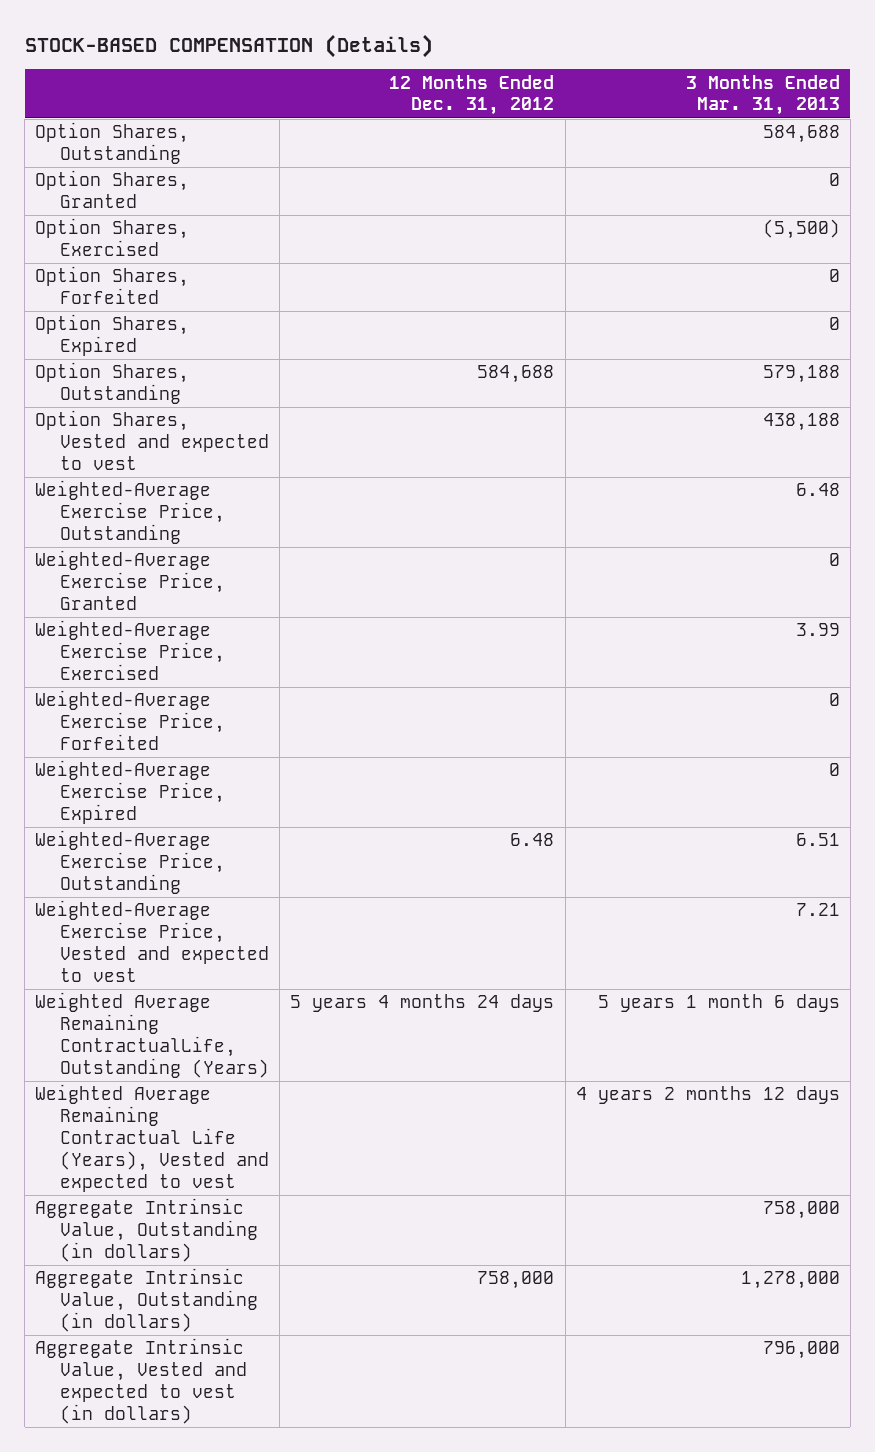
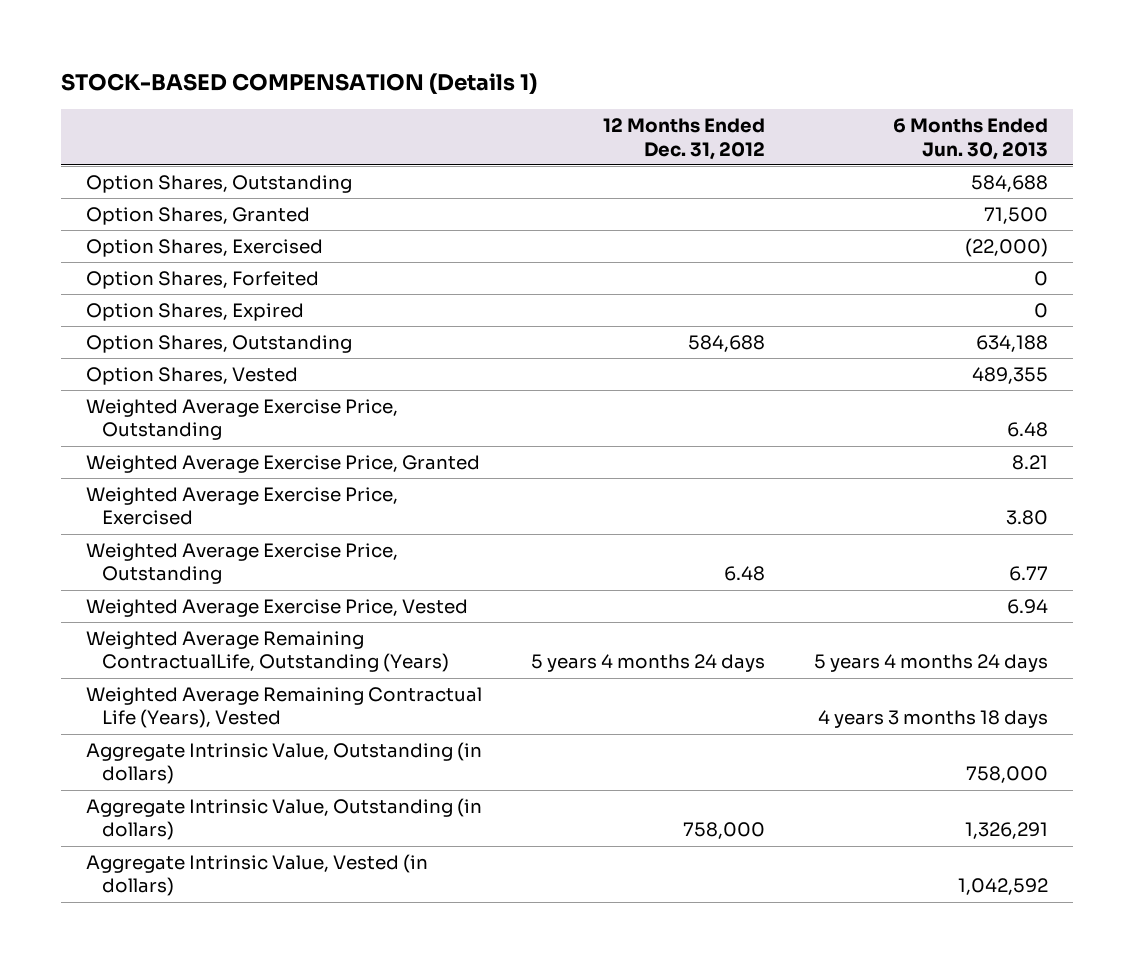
[24,33,433,58] STOCK-BASED COMPENSATION (Details) -> [61,73,538,95] STOCK-BASED COMPENSATION (Details 1)
[685,74,840,116] 3 Months Ended Mar. 31, 2013 -> none
none -> [893,118,1049,160] 6 Months Ended Jun. 30, 2013
[35,690,226,751] Weighted-Average Exercise Price, Forfeited -> none
[35,760,226,825] Weighted-Average Exercise Price, Expired -> none
[35,410,270,471] Option Shares, Vested and expected to vest -> [85,366,298,385] Option Shares, Vested
[35,480,226,545] Weighted-Average Exercise Price, Outstanding -> [85,398,398,441] Weighted Average Exercise Price, Outstanding
[35,550,226,611] Weighted-Average Exercise Price, Granted -> [85,454,480,473] Weighted Average Exercise Price, Granted
[35,620,226,681] Weighted-Average Exercise Price, Exercised -> [85,486,398,526] Weighted Average Exercise Price, Exercised
[35,830,226,895] Weighted-Average Exercise Price, Outstanding -> [85,542,398,585] Weighted Average Exercise Price, Outstanding
[35,900,270,982] Weighted-Average Exercise Price, Vested and expected to vest -> [85,598,468,617] Weighted Average Exercise Price, Vested
[35,1084,270,1192] Weighted Average Remaining Contractual Life (Years), Vested and expected to vest -> [85,686,482,729] Weighted Average Remaining Contractual Life (Years), Vested
[35,1338,248,1424] Aggregate Intrinsic Value, Vested and expected to vest (in dollars) -> [85,853,428,897] Aggregate Intrinsic Value, Vested (in dollars)

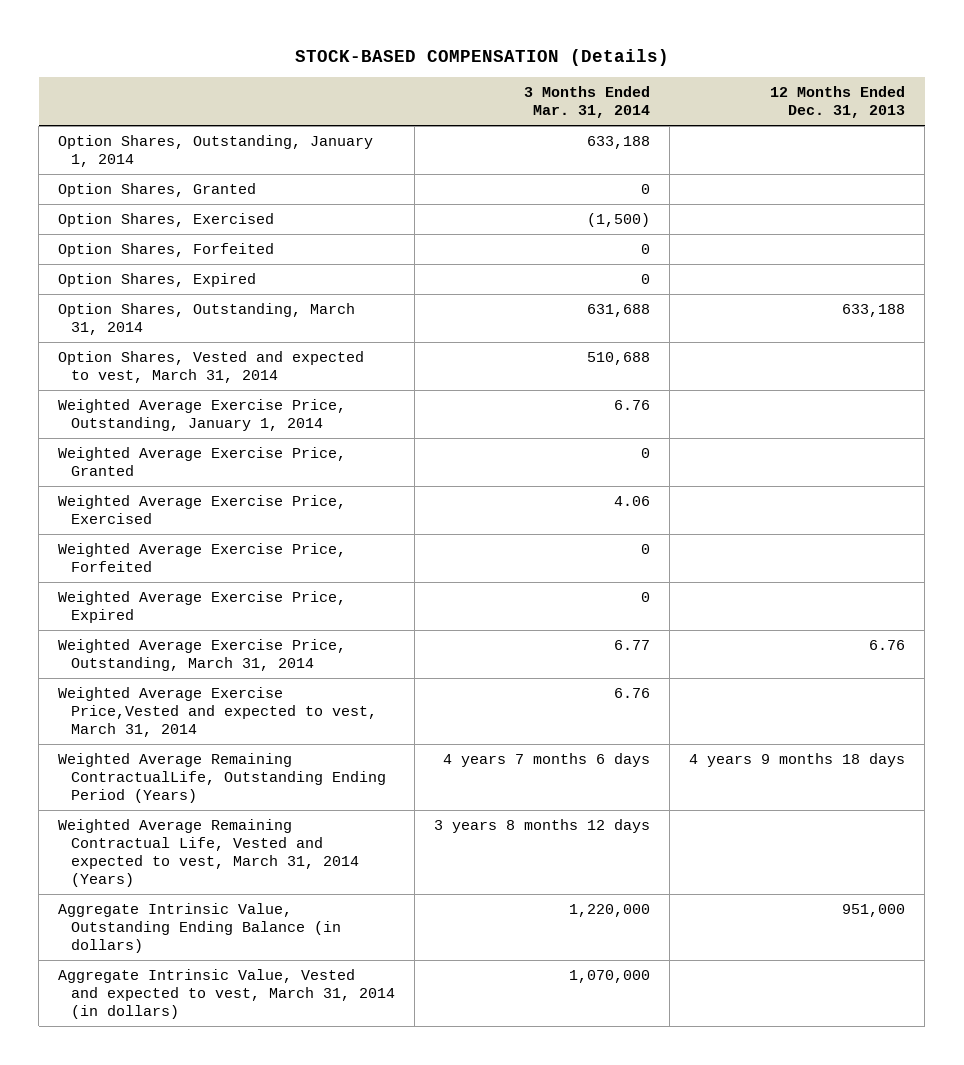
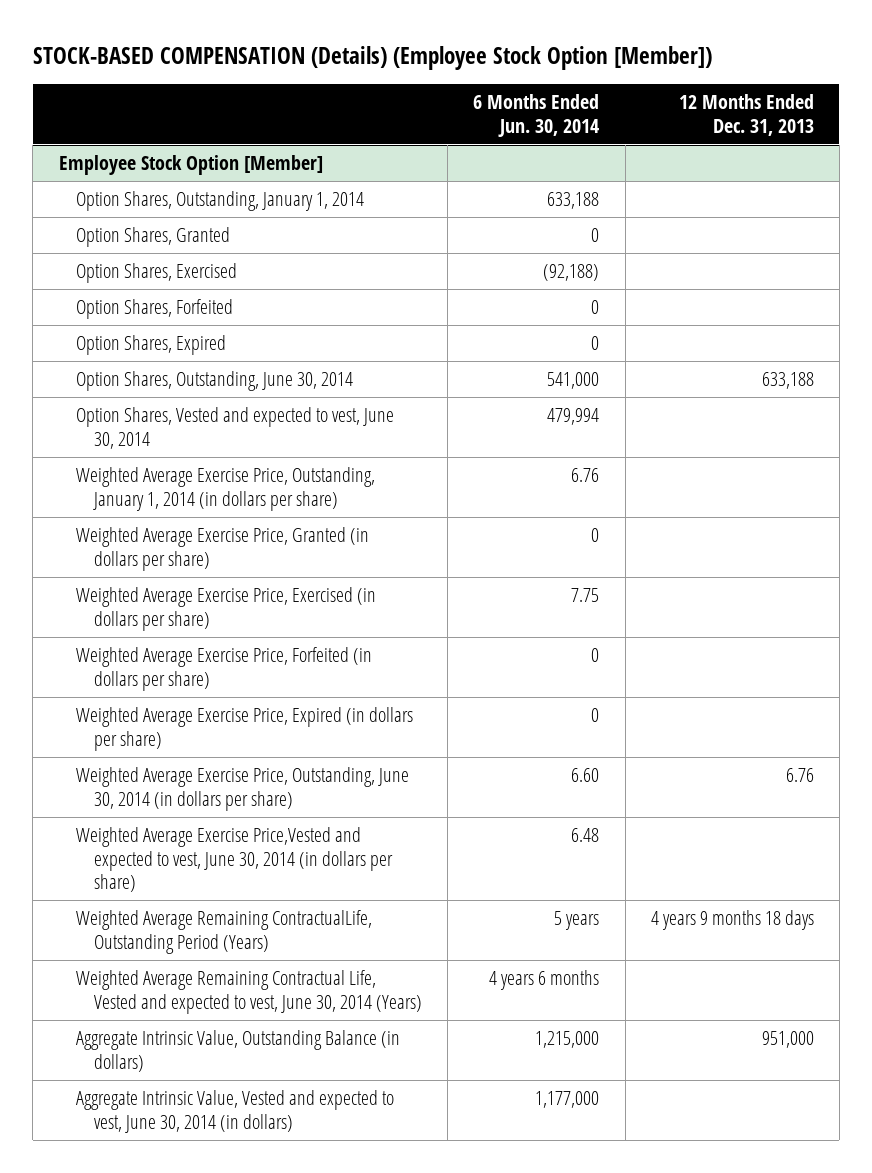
[294,49,669,67] STOCK-BASED COMPENSATION (Details) -> [32,45,712,70] STOCK-BASED COMPENSATION (Details) (Employee Stock Option [Member])
[524,86,651,119] 3 Months Ended Mar. 31, 2014 -> none
none -> [473,93,600,137] 6 Months Ended Jun. 30, 2014
[58,134,374,168] Option Shares, Outstanding, January 1, 2014 -> none
[58,182,257,197] Option Shares, Granted -> none
[58,212,275,227] Option Shares, Exercised -> none
[58,242,275,257] Option Shares, Forfeited -> none
[58,272,257,287] Option Shares, Expired -> none
[58,302,356,336] Option Shares, Outstanding, March 31, 2014 -> none
[58,350,365,384] Option Shares, Vested and expected to vest, March 31, 2014 -> none
[58,398,347,432] Weighted Average Exercise Price, Outstanding, January 1, 2014 -> none
[58,446,347,477] Weighted Average Exercise Price, Granted -> none
[58,494,347,525] Weighted Average Exercise Price, Exercised -> none
[58,542,347,573] Weighted Average Exercise Price, Forfeited -> none
[58,590,347,624] Weighted Average Exercise Price, Expired -> none
[58,638,347,672] Weighted Average Exercise Price, Outstanding, March 31, 2014 -> none
[58,686,378,738] Weighted Average Exercise Price,Vested and expected to vest, March 31, 2014 -> none
[58,752,387,804] Weighted Average Remaining ContractualLife, Outstanding Ending Period (Years) -> none
[58,818,360,888] Weighted Average Remaining Contractual Life, Vested and expected to vest, March 31, 2014 (Years) -> none
[58,902,342,954] Aggregate Intrinsic Value, Outstanding Ending Balance (in dollars) -> none
[58,968,396,1020] Aggregate Intrinsic Value, Vested and expected to vest, March 31, 2014 (in dollars) -> none
none -> [58,155,323,176] Employee Stock Option [Member]
none -> [76,191,365,212] Option Shares, Outstanding, January 1, 2014
none -> [76,227,231,248] Option Shares, Granted
none -> [76,263,238,284] Option Shares, Exercised
none -> [76,299,234,320] Option Shares, Forfeited
none -> [76,335,227,356] Option Shares, Expired
none -> [76,371,354,392] Option Shares, Outstanding, June 30, 2014
none -> [76,407,395,449] Option Shares, Vested and expected to vest, June 30, 2014
none -> [76,467,376,511] Weighted Average Exercise Price, Outstanding, January 1, 2014 (in dollars per share)
none -> [76,527,370,571] Weighted Average Exercise Price, Granted (in dollars per share)
none -> [76,587,377,631] Weighted Average Exercise Price, Exercised (in dollars per share)
none -> [76,647,373,691] Weighted Average Exercise Price, Forfeited (in dollars per share)
none -> [76,707,414,751] Weighted Average Exercise Price, Expired (in dollars per share)
none -> [76,767,410,811] Weighted Average Exercise Price, Outstanding, June 30, 2014 (in dollars per share)
none -> [76,827,394,893] Weighted Average Exercise Price,Vested and expected to vest, June 30, 2014 (in dollars per share)
none -> [76,910,373,954] Weighted Average Remaining ContractualLife, Outstanding Period (Years)
none -> [76,970,423,1014] Weighted Average Remaining Contractual Life, Vested and expected to vest, June 30, 2014 (Years)
none -> [76,1030,401,1072] Aggregate Intrinsic Value, Outstanding Balance (in dollars)
none -> [76,1090,395,1133] Aggregate Intrinsic Value, Vested and expected to vest, June 30, 2014 (in dollars)

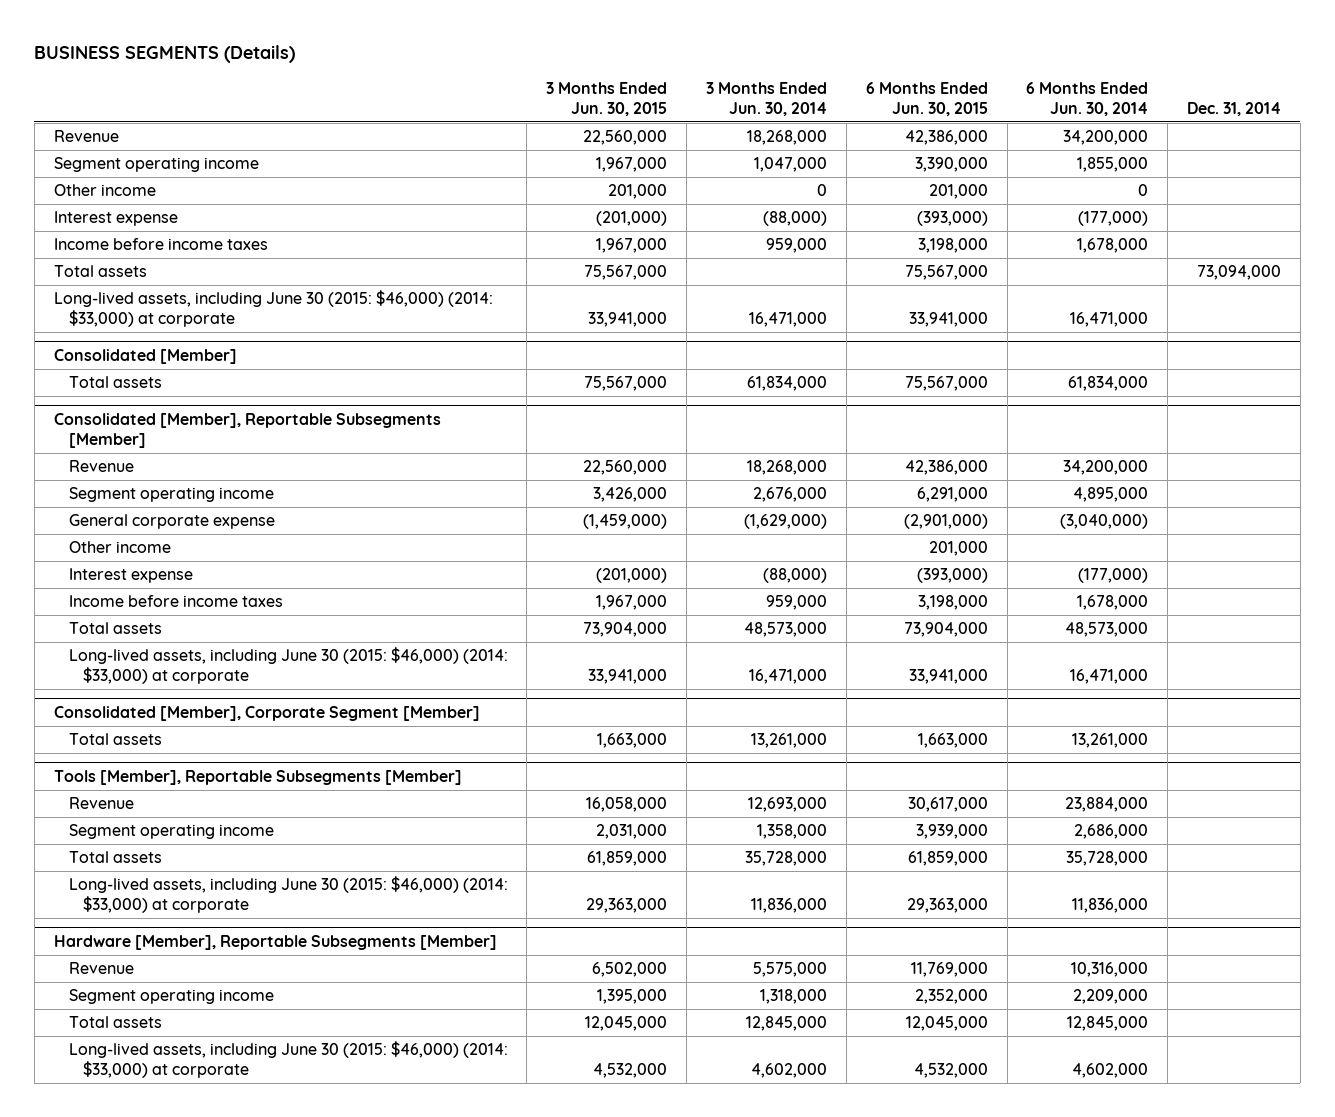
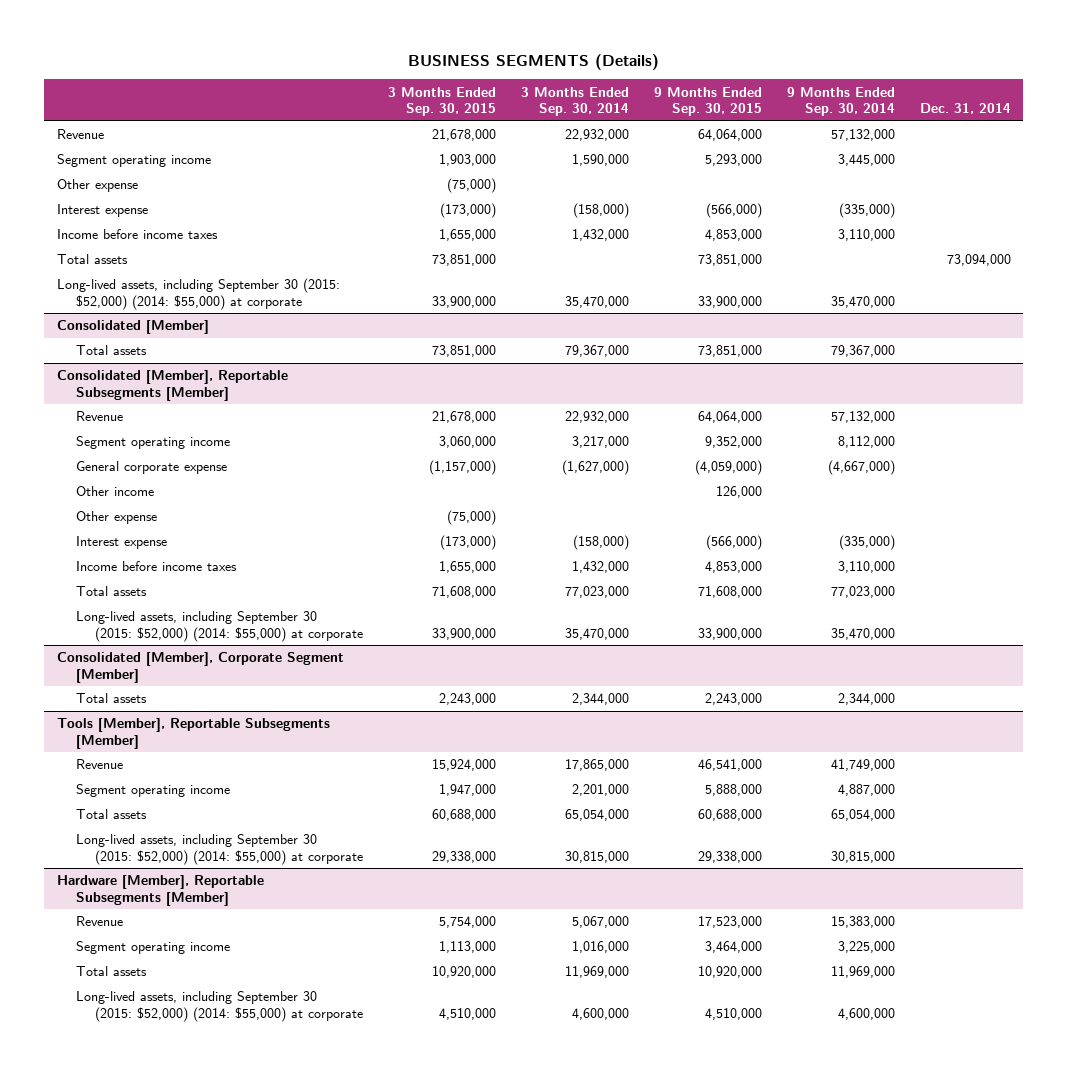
[546,82,668,116] 3 Months Ended Jun. 30, 2015 -> none
[705,82,827,116] 3 Months Ended Jun. 30, 2014 -> none
[865,82,988,116] 6 Months Ended Jun. 30, 2015 -> none
[1026,82,1149,116] 6 Months Ended Jun. 30, 2014 -> none
none -> [387,86,496,117] 3 Months Ended Sep. 30, 2015
none -> [520,86,629,117] 3 Months Ended Sep. 30, 2014
none -> [653,86,762,117] 9 Months Ended Sep. 30, 2015
none -> [786,86,895,117] 9 Months Ended Sep. 30, 2014
[53,184,156,197] Other income -> none
none -> [56,179,138,193] Other expense
[53,290,493,328] Long-lived assets, including June 30 (2015: $46,000) (2014: $33,000) at corporate -> [56,278,340,310] Long-lived assets, including September 30 (2015: $52,000) (2014: $55,000) at corporate
none -> [75,511,157,525] Other expense
[68,647,508,685] Long-lived assets, including June 30 (2015: $46,000) (2014: $33,000) at corporate -> [75,611,363,642] Long-lived assets, including September 30 (2015: $52,000) (2014: $55,000) at corporate
[68,876,508,914] Long-lived assets, including June 30 (2015: $46,000) (2014: $33,000) at corporate -> [75,834,363,865] Long-lived assets, including September 30 (2015: $52,000) (2014: $55,000) at corporate
[68,1041,508,1079] Long-lived assets, including June 30 (2015: $46,000) (2014: $33,000) at corporate -> [75,991,363,1022] Long-lived assets, including September 30 (2015: $52,000) (2014: $55,000) at corporate

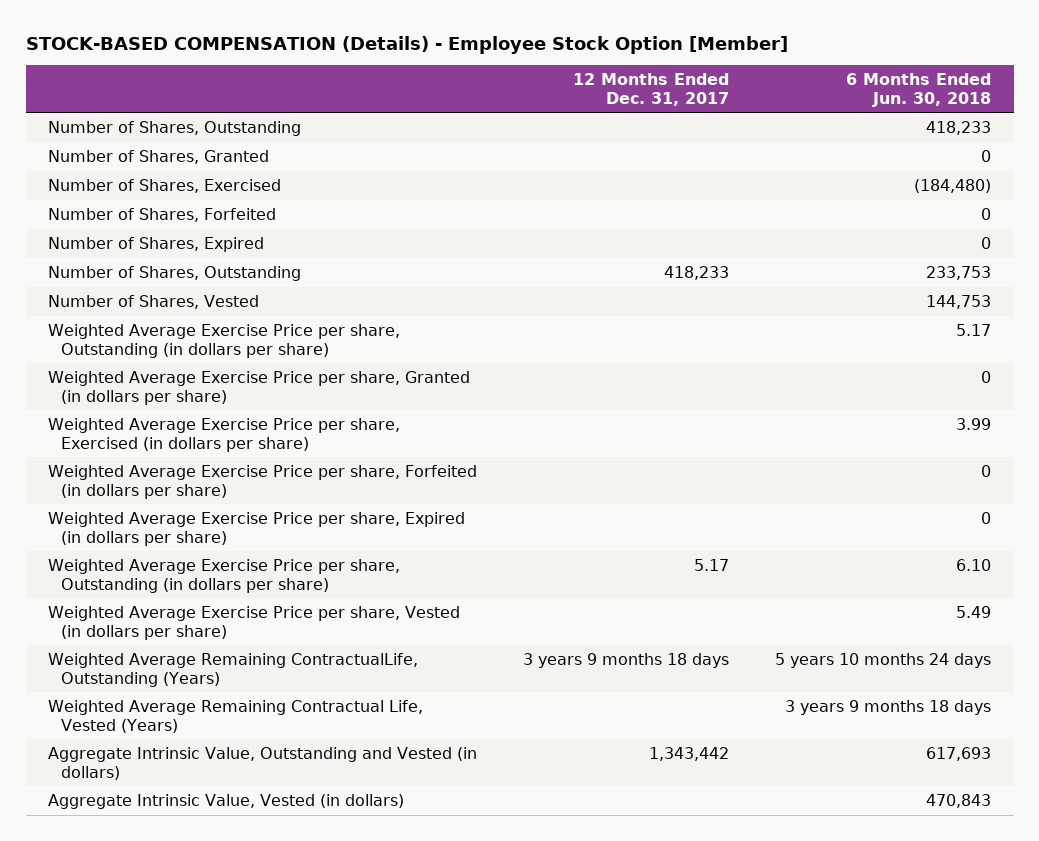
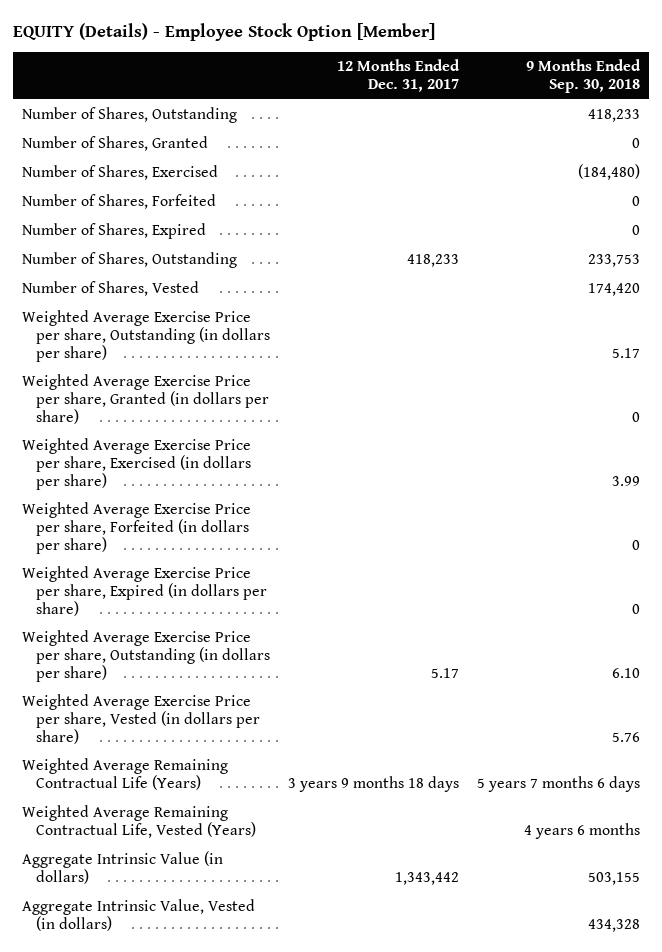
[25,35,788,54] STOCK-BASED COMPENSATION (Details) - Employee Stock Option [Member] -> [12,22,435,41] EQUITY (Details) - Employee Stock Option [Member]
[845,72,991,107] 6 Months Ended Jun. 30, 2018 -> none
none -> [526,59,642,94] 9 Months Ended Sep. 30, 2018
[48,652,419,687] Weighted Average Remaining ContractualLife, Outstanding (Years) -> [21,758,228,790] Weighted Average Remaining Contractual Life (Years)
[48,746,478,780] Aggregate Intrinsic Value, Outstanding and Vested (in dollars) -> [21,851,223,884] Aggregate Intrinsic Value (in dollars)

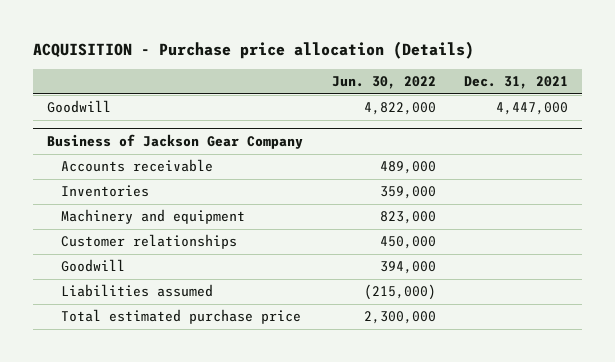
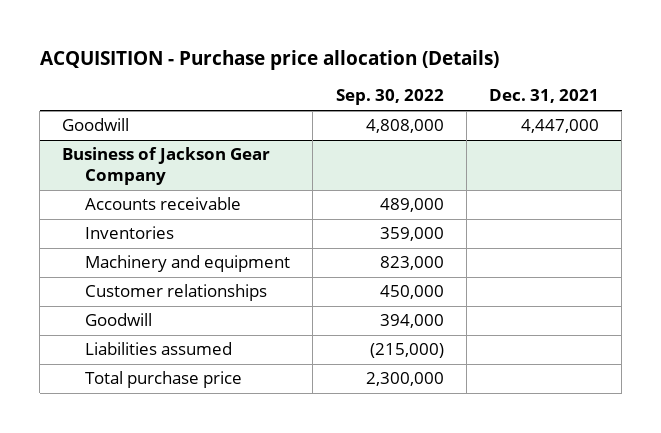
[331,76,436,90] Jun. 30, 2022 -> none
none -> [335,89,444,106] Sep. 30, 2022
[61,309,302,325] Total estimated purchase price -> [85,371,243,389] Total purchase price

